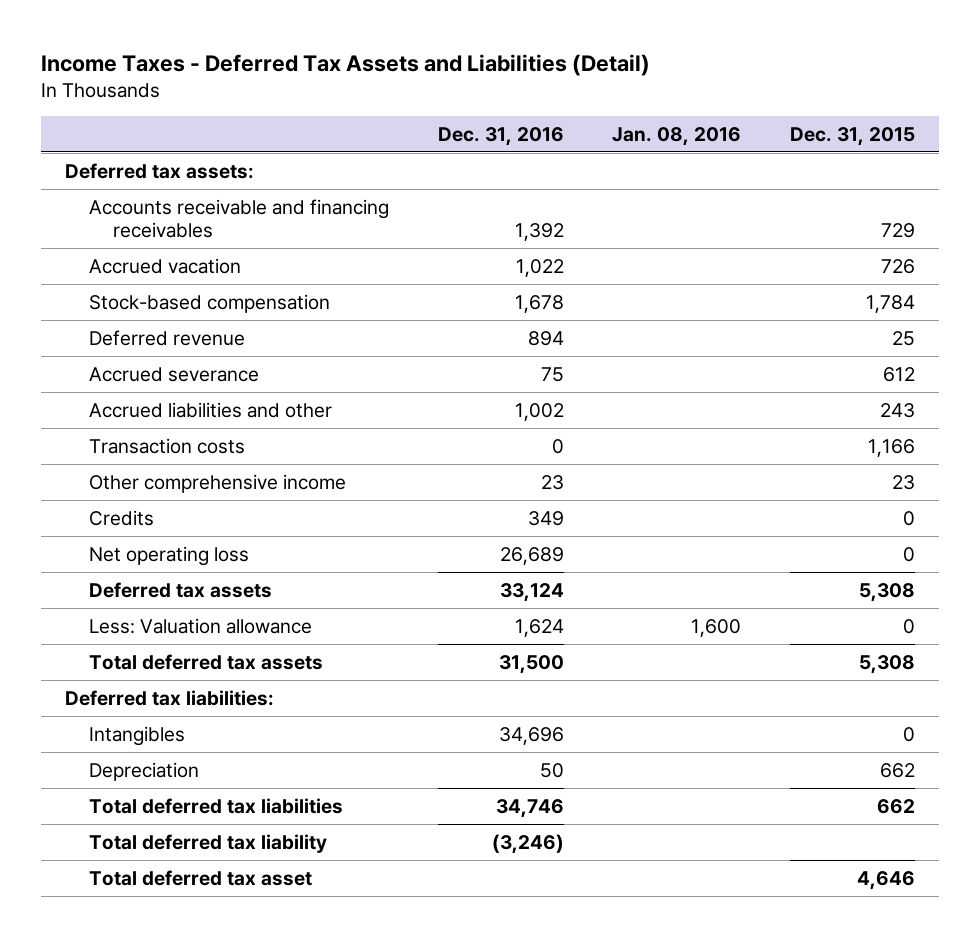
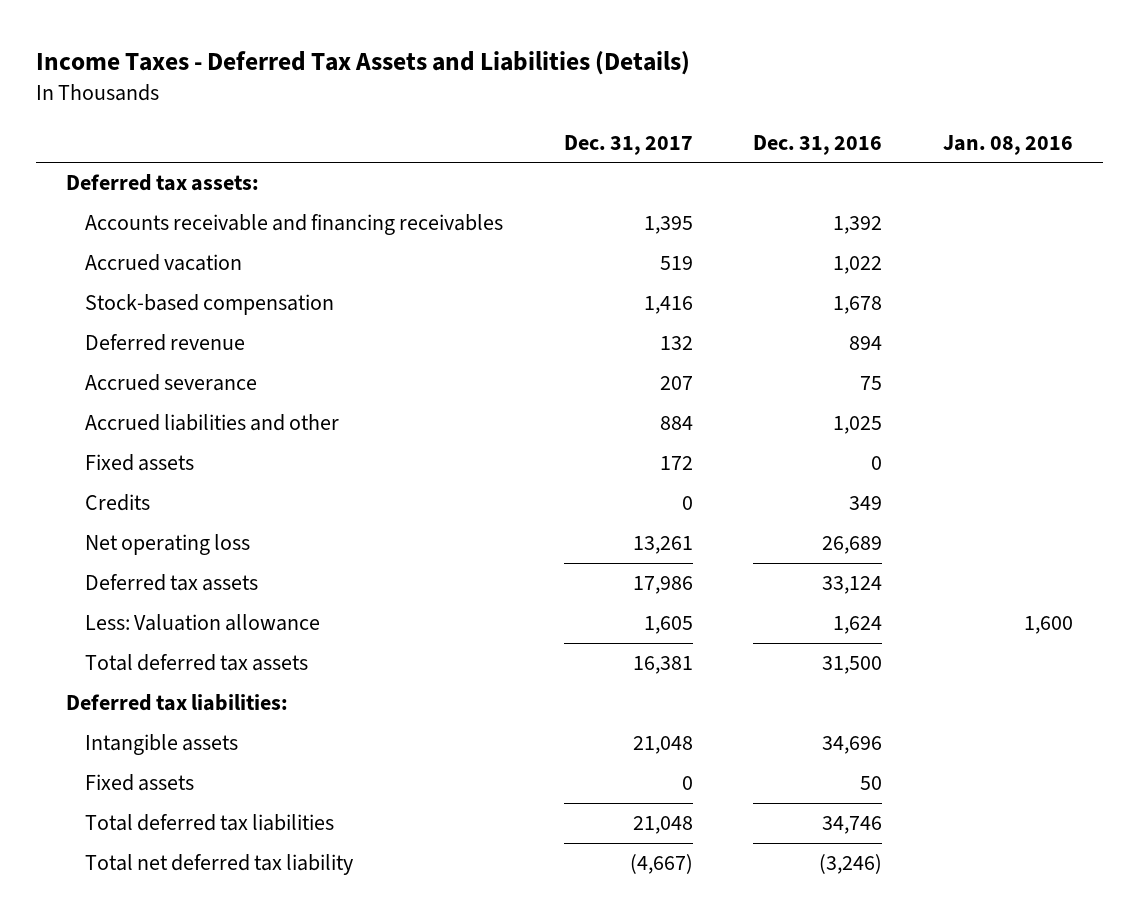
[40,53,650,76] Income Taxes - Deferred Tax Assets and Liabilities (Detail) -> [35,51,690,76] Income Taxes - Deferred Tax Assets and Liabilities (Details)
[789,126,915,146] Dec. 31, 2015 -> none
none -> [563,134,693,155] Dec. 31, 2017
[88,437,245,454] Transaction costs -> none
[88,473,346,493] Other comprehensive income -> none
[514,402,564,421] 1,002 -> [833,416,883,435] 1,025
none -> [85,454,195,472] Fixed assets
[88,725,185,746] Intangibles -> [85,734,239,756] Intangible assets
[88,761,199,781] Depreciation -> [85,774,195,792] Fixed assets
[88,869,312,886] Total deferred tax asset -> none
[88,833,327,853] Total deferred tax liability -> [85,854,354,876] Total net deferred tax liability

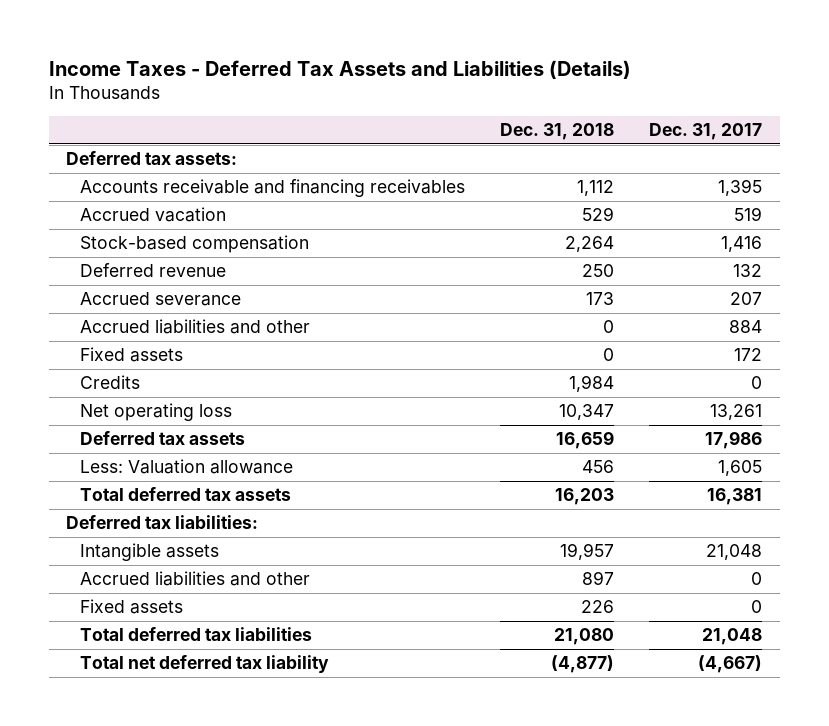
[753,134,883,155] Dec. 31, 2016 -> none
[943,134,1074,155] Jan. 08, 2016 -> none
none -> [500,123,615,141] Dec. 31, 2018
none -> [80,571,311,587] Accrued liabilities and other

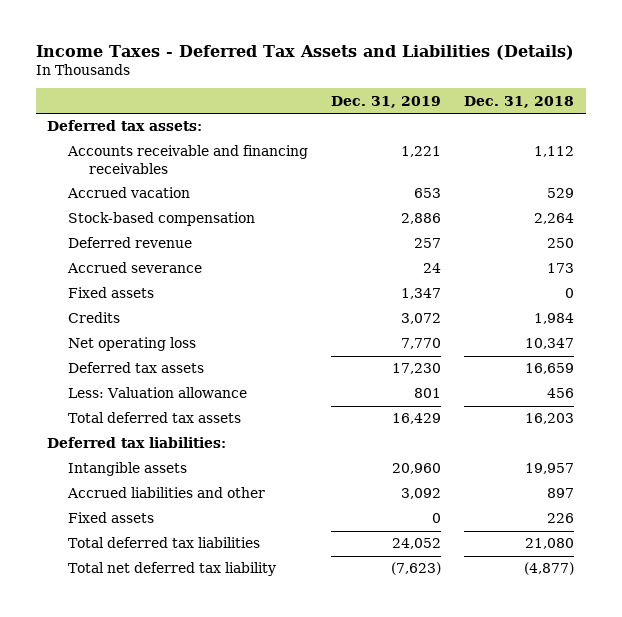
[649,123,763,141] Dec. 31, 2017 -> none
none -> [331,95,442,108] Dec. 31, 2019
[80,319,311,335] Accrued liabilities and other -> none

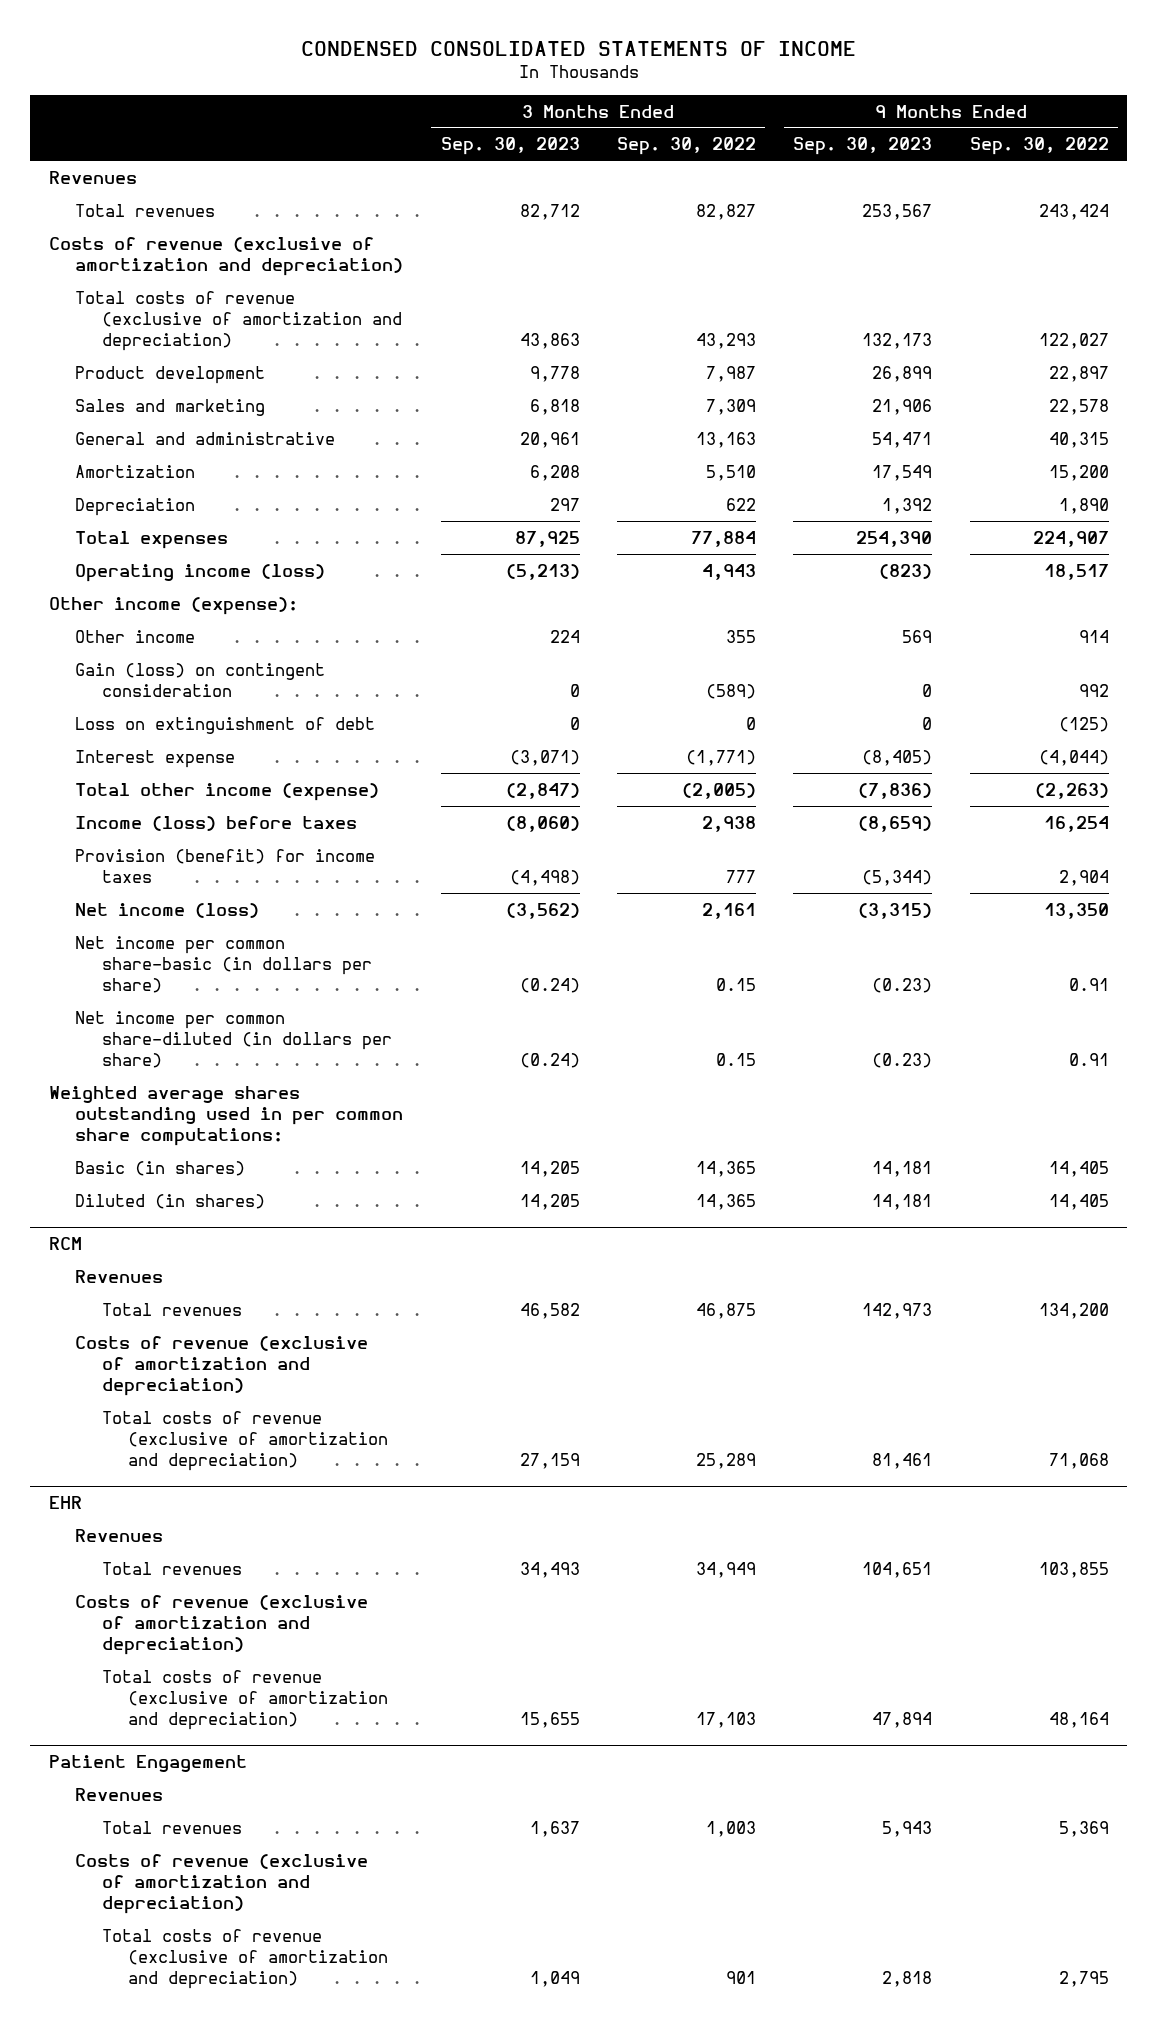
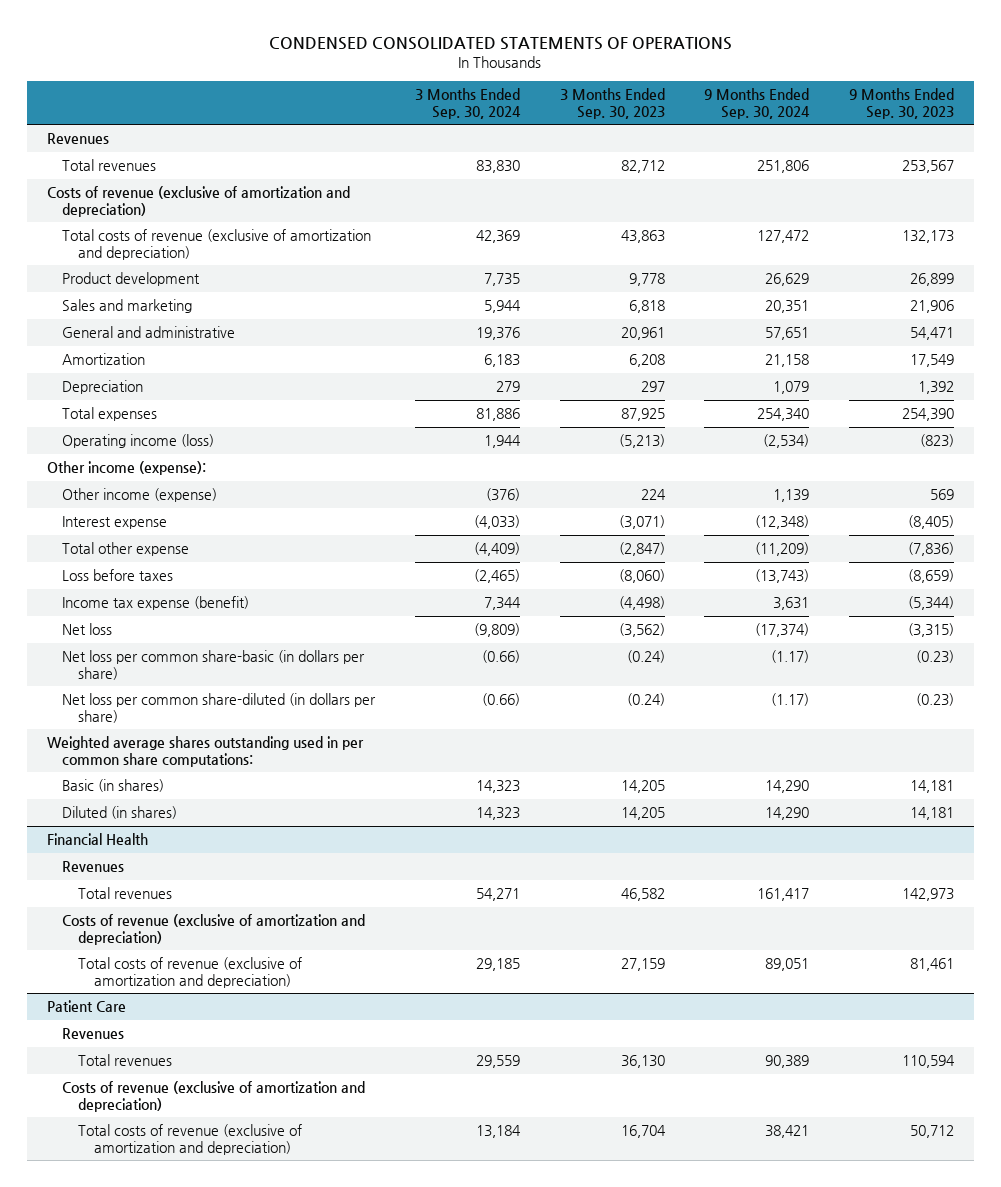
[300,40,856,56] CONDENSED CONSOLIDATED STATEMENTS OF INCOME -> [269,37,733,51] CONDENSED CONSOLIDATED STATEMENTS OF OPERATIONS
[617,137,757,156] Sep. 30, 2022 -> none
[969,137,1109,156] Sep. 30, 2022 -> none
none -> [415,88,522,119] 3 Months Ended Sep. 30, 2024
none -> [704,88,811,119] 9 Months Ended Sep. 30, 2024
[75,662,326,697] Gain (loss) on contingent consideration -> none
[75,716,376,734] Loss on extinguishment of debt -> none
[75,629,196,643] Other income -> [62,488,218,503] Other income (expense)
[75,782,380,801] Total other income (expense) -> [62,542,190,557] Total other expense
[75,815,358,831] Income (loss) before taxes -> [62,569,174,582] Loss before taxes
[75,848,376,883] Provision (benefit) for income taxes -> [62,596,250,611] Income tax expense (benefit)
[75,902,260,918] Net income (loss) -> [62,623,113,636] Net loss
[75,935,372,993] Net income per common share-basic (in dollars per share) -> [62,650,366,680] Net loss per common share-basic (in dollars per share)
[75,1010,392,1068] Net income per common share-diluted (in dollars per share) -> [62,693,377,723] Net loss per common share-diluted (in dollars per share)
[48,1237,82,1251] RCM -> none
none -> [46,833,148,846] Financial Health
[48,1496,82,1510] EHR -> none
[75,1528,164,1542] Revenues -> none
[101,1561,242,1575] Total revenues -> none
[75,1594,369,1655] Costs of revenue (exclusive of amortization and depreciation) -> none
[101,1669,389,1730] Total costs of revenue (exclusive of amortization and depreciation) -> none
[48,1755,247,1773] Patient Engagement -> none
none -> [46,1000,126,1013] Patient Care
[529,1820,580,1837] 1,637 -> [620,1055,665,1069] 36,130
[882,1820,933,1837] 5,943 -> [902,1055,956,1069] 110,594
[529,1970,580,1987] 1,049 -> [620,1125,666,1139] 16,704
[882,1970,933,1987] 2,818 -> [910,1125,955,1139] 50,712

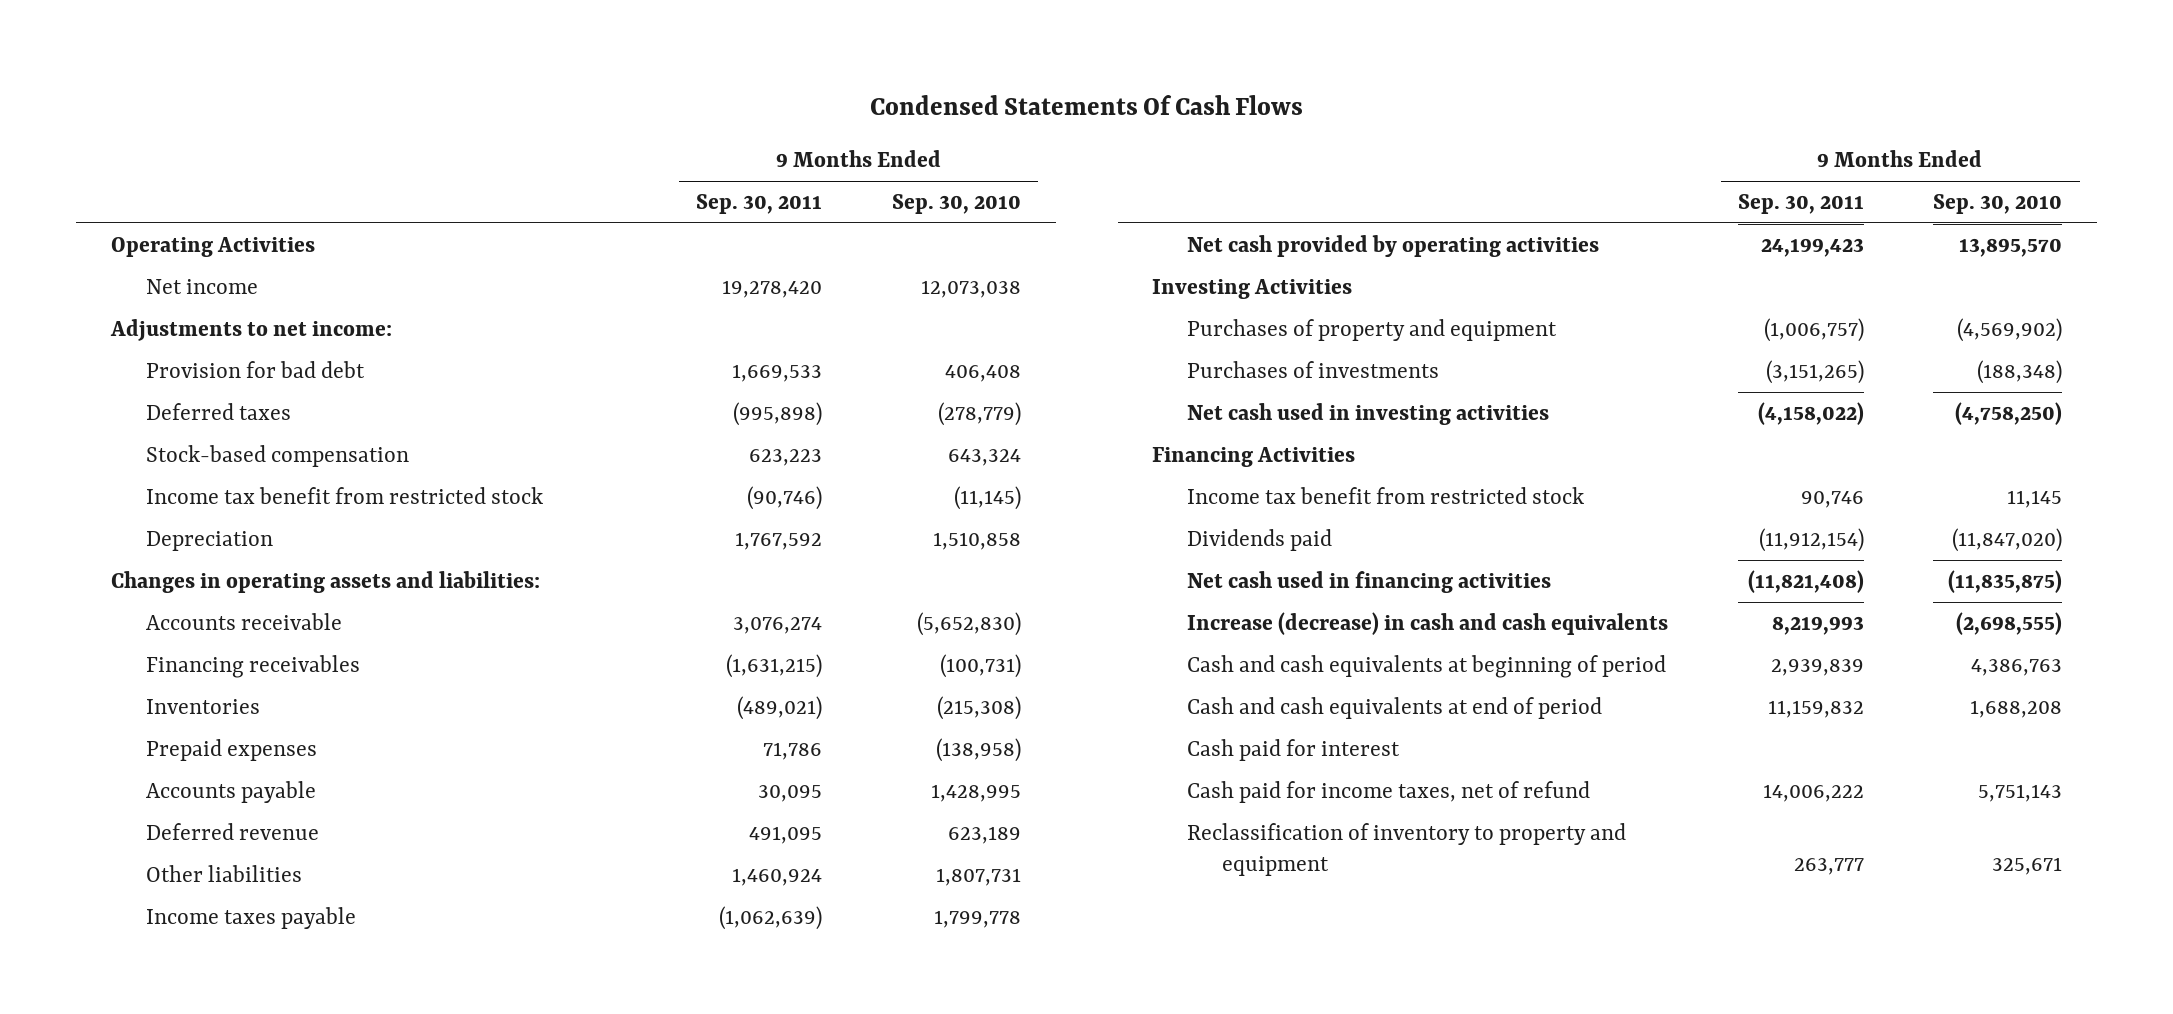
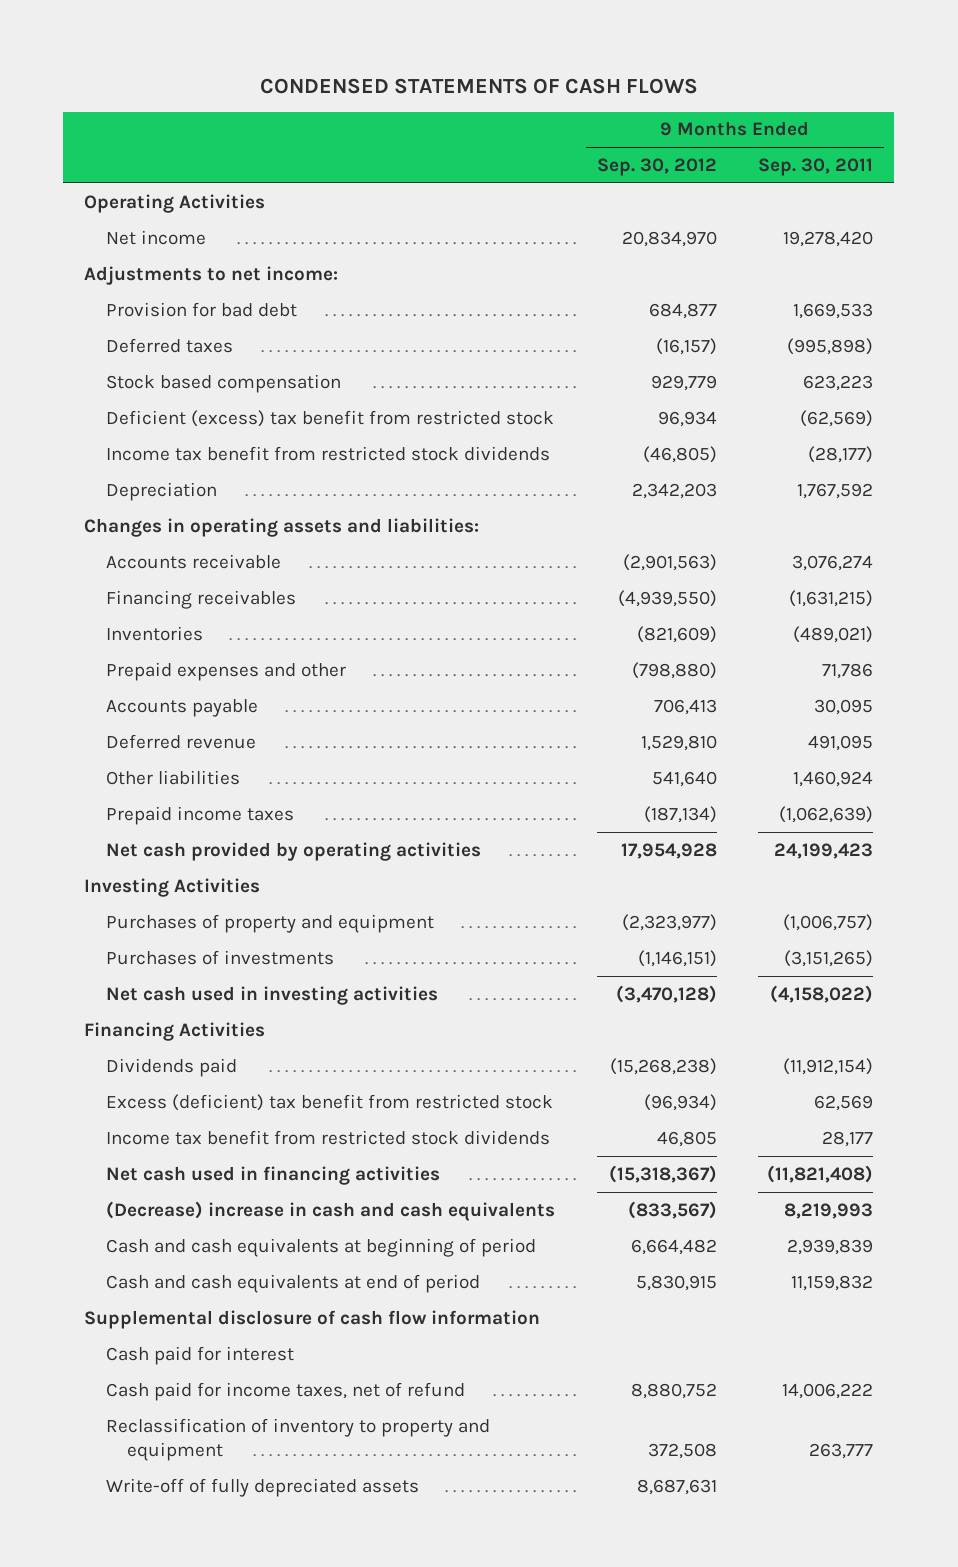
[869,94,1303,115] Condensed Statements Of Cash Flows -> [259,77,698,94] CONDENSED STATEMENTS OF CASH FLOWS
[891,194,1021,215] Sep. 30, 2010 -> none
none -> [596,157,717,176] Sep. 30, 2012
[145,444,409,467] Stock-based compensation -> [105,373,341,393] Stock based compensation
none -> [105,409,554,427] Deficient (excess) tax benefit from restricted stock
[145,486,543,504] Income tax benefit from restricted stock -> [105,445,550,461] Income tax benefit from restricted stock dividends
[747,485,823,510] (90,746) -> [808,445,874,463] (28,177)
[145,738,317,761] Prepaid expenses -> [105,661,346,681] Prepaid expenses and other
[145,906,356,929] Income taxes payable -> [105,805,294,825] Prepaid income taxes
[1187,486,1585,504] Income tax benefit from restricted stock -> none
none -> [105,1093,553,1111] Excess (deficient) tax benefit from restricted stock
none -> [105,1129,550,1145] Income tax benefit from restricted stock dividends
[1187,611,1669,635] Increase (decrease) in cash and cash equivalents -> [105,1200,555,1221] (Decrease) increase in cash and cash equivalents
none -> [84,1309,541,1329] Supplemental disclosure of cash flow information
none -> [105,1477,419,1497] Write-off of fully depreciated assets

